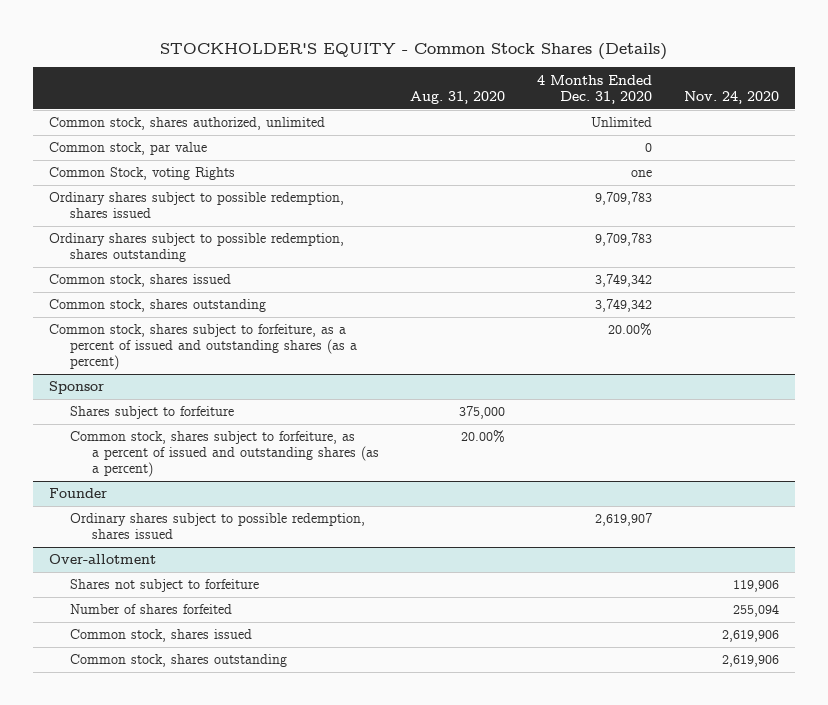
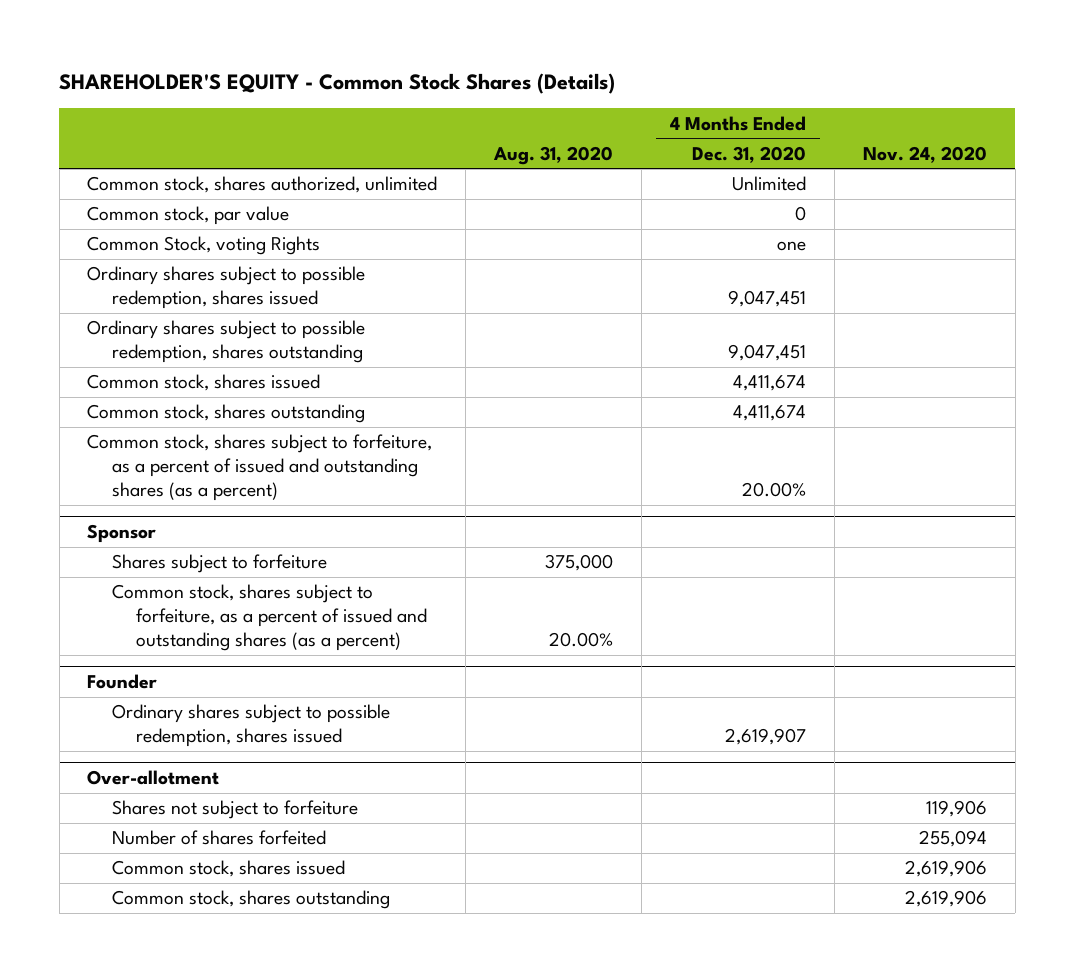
[160,43,668,61] STOCKHOLDER'S EQUITY - Common Stock Shares (Details) -> [59,73,616,95] SHAREHOLDER'S EQUITY - Common Stock Shares (Details)
[595,192,653,206] 9,709,783 -> [728,290,807,308] 9,047,451
[595,233,653,247] 9,709,783 -> [728,344,807,362] 9,047,451
[595,274,653,288] 3,749,342 -> [733,375,807,392] 4,411,674
[595,299,653,313] 3,749,342 -> [733,405,807,422] 4,411,674

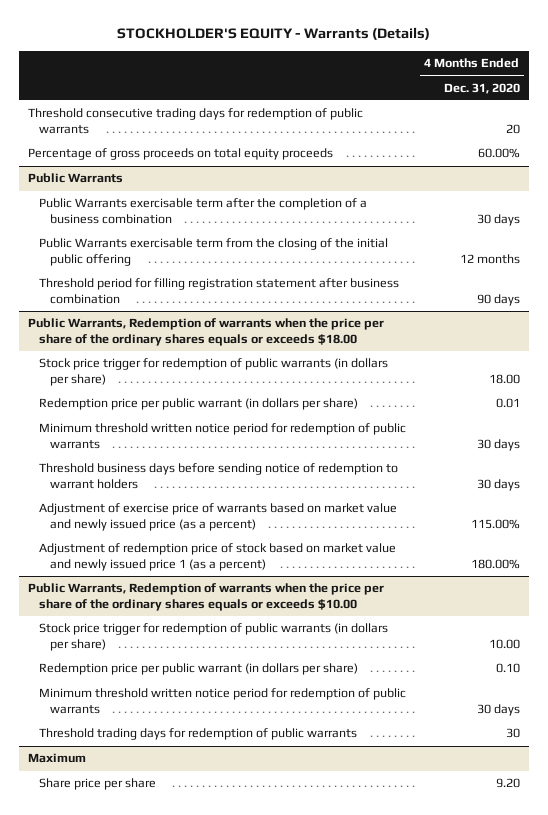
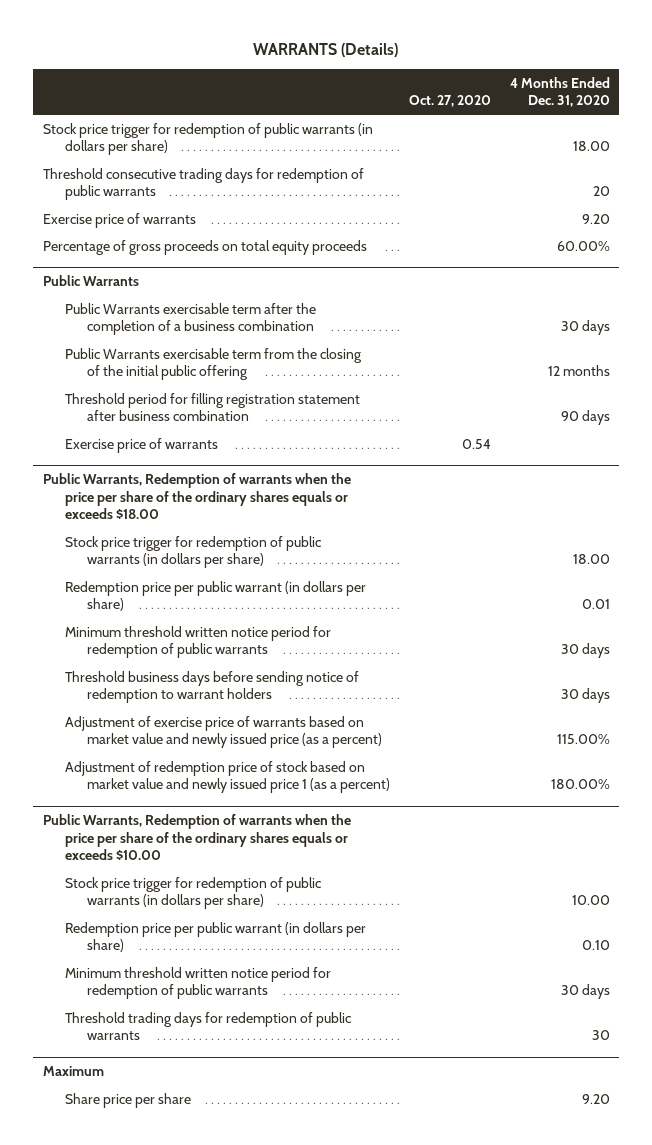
[116,27,430,41] STOCKHOLDER'S EQUITY - Warrants (Details) -> [253,43,399,58] WARRANTS (Details)
none -> [409,95,492,108] Oct. 27, 2020
none -> [42,122,373,156] Stock price trigger for redemption of public warrants (in dollars per share)
none -> [42,212,196,228] Exercise price of warrants
none -> [65,437,219,453] Exercise price of warrants

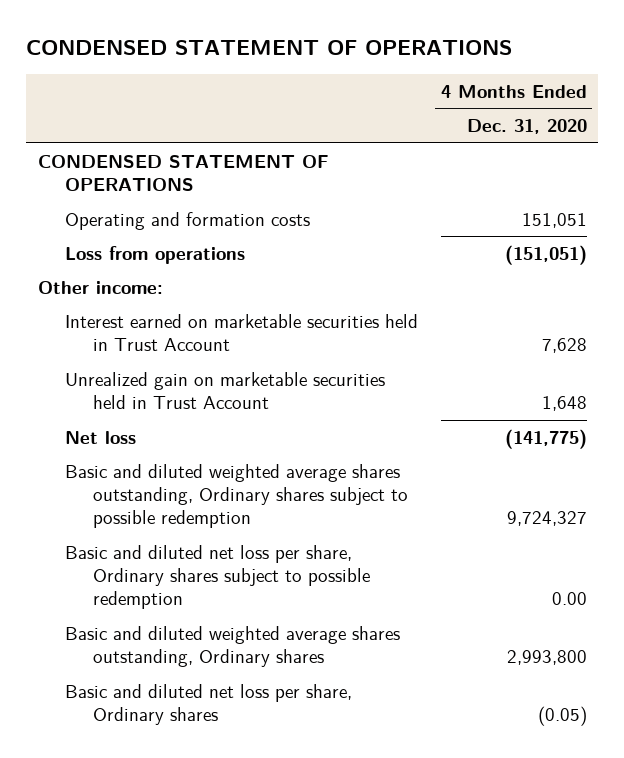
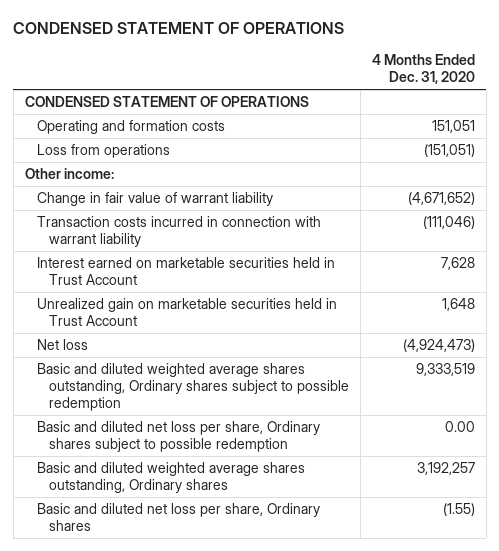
none -> [36,192,273,207] Change in fair value of warrant liability
none -> [36,216,321,247] Transaction costs incurred in connection with warrant liability
[504,428,587,449] (141,775) -> [402,339,475,353] (4,924,473)
[506,511,587,527] 9,724,327 -> [415,363,475,377] 9,333,519
[506,649,587,665] 2,993,800 -> [416,462,475,476] 3,192,257
[537,705,587,726] (0.05) -> [442,503,475,517] (1.55)

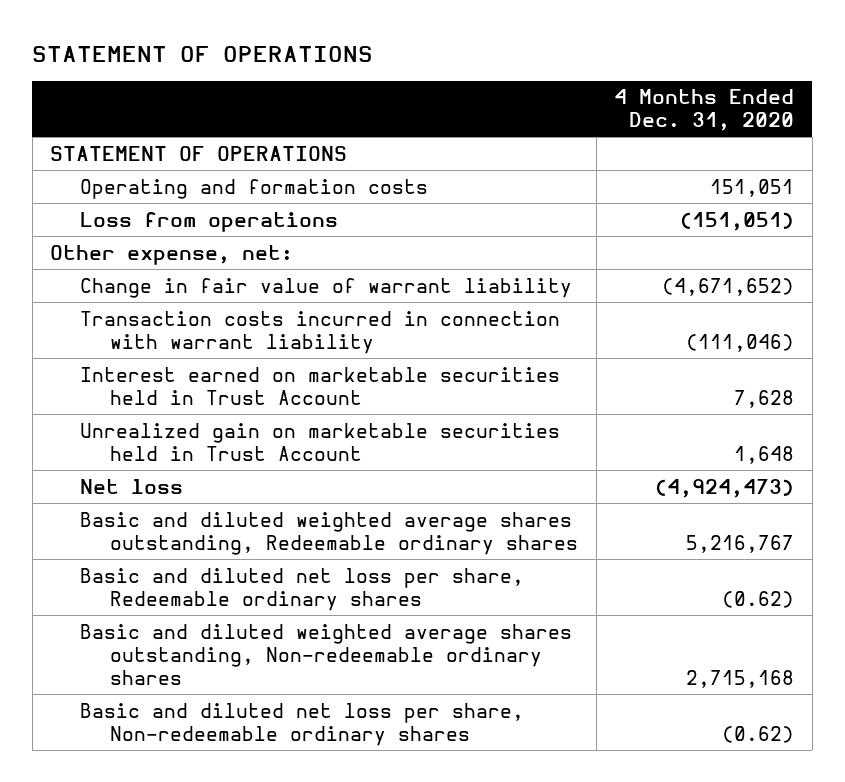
[13,22,345,35] CONDENSED STATEMENT OF OPERATIONS -> [32,45,374,62] STATEMENT OF OPERATIONS
[24,96,309,108] CONDENSED STATEMENT OF OPERATIONS -> [50,145,348,161] STATEMENT OF OPERATIONS
[24,168,114,180] Other income: -> [50,244,294,265] Other expense, net:
[36,363,349,411] Basic and diluted weighted average shares outstanding, Ordinary shares subject to possible redemption -> [80,511,578,555] Basic and diluted weighted average shares outstanding, Redeemable ordinary shares
[415,363,475,377] 9,333,519 -> [686,534,795,553] 5,216,767
[36,421,320,452] Basic and diluted net loss per share, Ordinary shares subject to possible redemption -> [80,567,525,611] Basic and diluted net loss per share, Redeemable ordinary shares
[444,421,475,433] 0.00 -> [722,590,795,608] (0.62)
[36,462,305,493] Basic and diluted weighted average shares outstanding, Ordinary shares -> [80,623,573,685] Basic and diluted weighted average shares outstanding, Non-redeemable ordinary shares
[416,462,475,476] 3,192,257 -> [686,669,795,688] 2,715,168
[36,503,320,531] Basic and diluted net loss per share, Ordinary shares -> [80,702,525,746] Basic and diluted net loss per share, Non-redeemable ordinary shares
[442,503,475,517] (1.55) -> [722,725,795,743] (0.62)

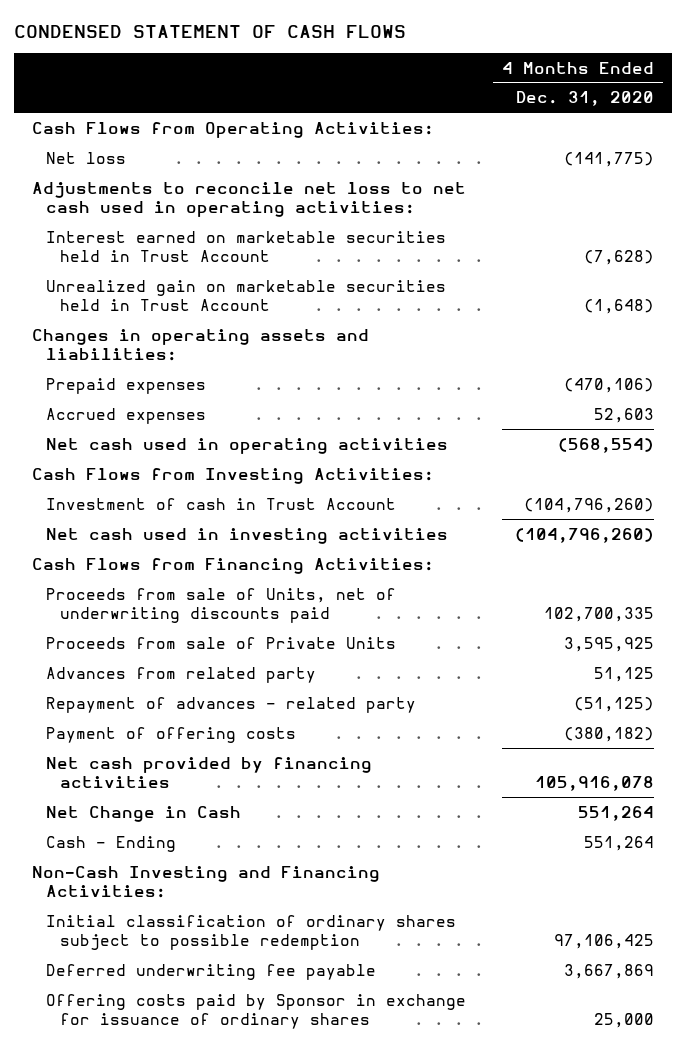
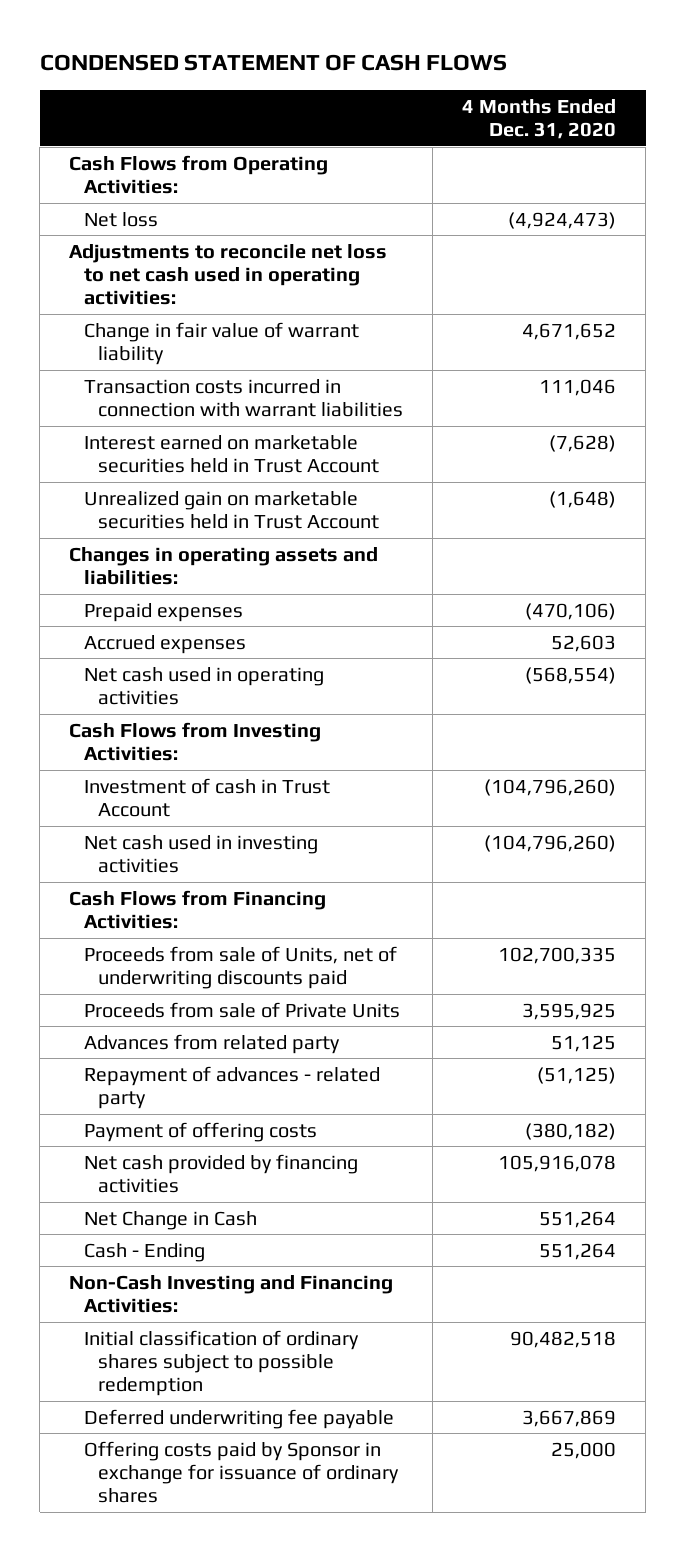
[564,151,655,167] (141,775) -> [508,211,617,229] (4,924,473)
none -> [83,321,359,365] Change in fair value of warrant liability
none -> [83,378,403,417] Transaction costs incurred in connection with warrant liabilities
[554,934,655,950] 97,106,425 -> [510,1330,617,1348] 90,482,518

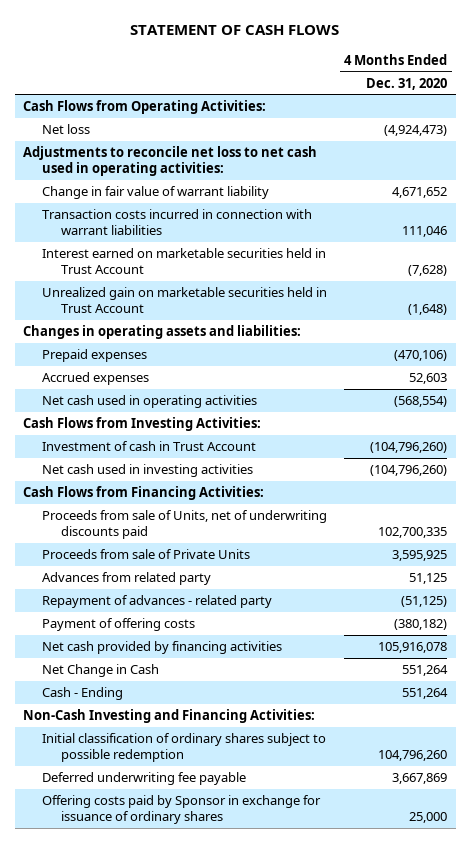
[39,54,507,72] CONDENSED STATEMENT OF CASH FLOWS -> [130,25,340,36] STATEMENT OF CASH FLOWS
[510,1330,617,1348] 90,482,518 -> [378,750,448,762] 104,796,260

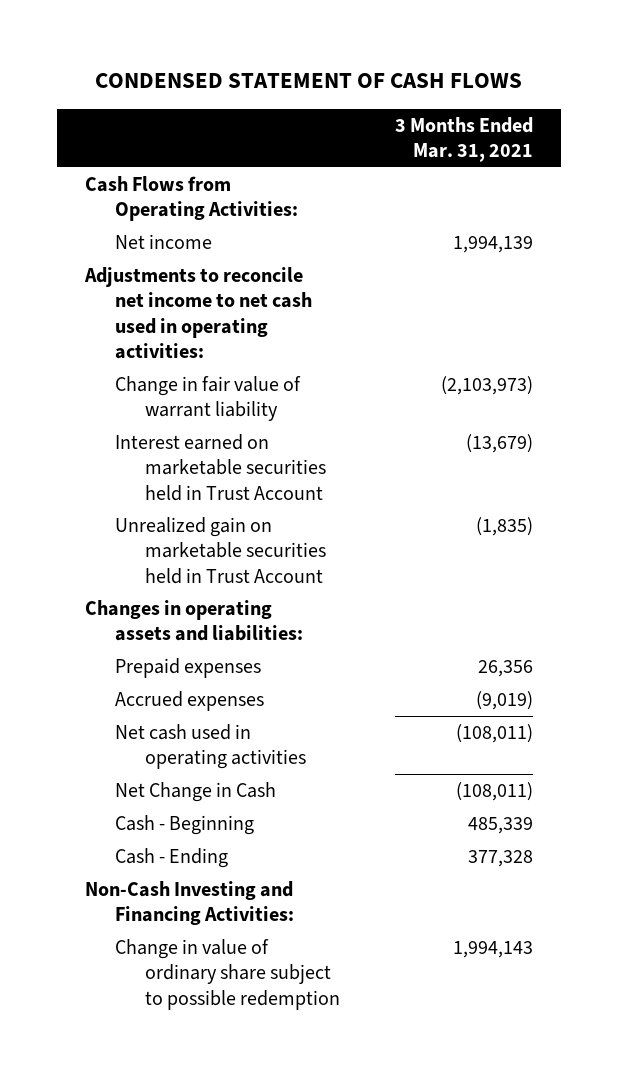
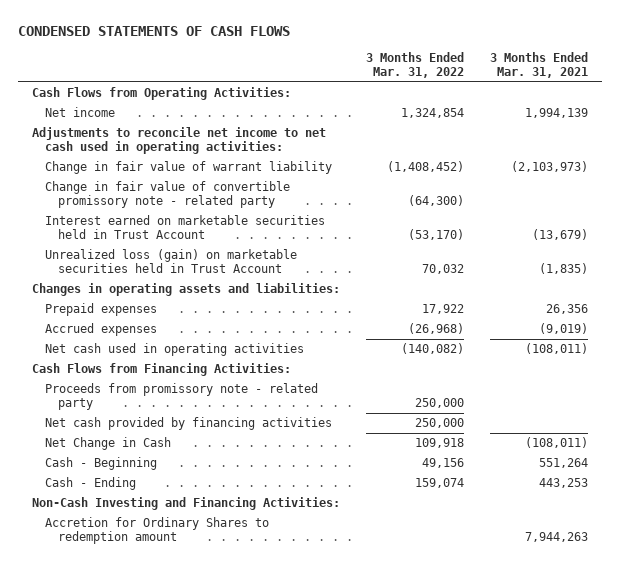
[95,73,523,89] CONDENSED STATEMENT OF CASH FLOWS -> [18,26,291,37] CONDENSED STATEMENTS OF CASH FLOWS
none -> [366,51,465,79] 3 Months Ended Mar. 31, 2022
none -> [44,181,290,209] Change in fair value of convertible promissory note - related party
[114,516,326,584] Unrealized gain on marketable securities held in Trust Account -> [44,249,297,274] Unrealized loss (gain) on marketable securities held in Trust Account
none -> [31,363,291,377] Cash Flows from Financing Activities:
none -> [44,383,318,411] Proceeds from promissory note - related party
none -> [44,417,332,431] Net cash provided by financing activities
[468,816,534,834] 485,339 -> [539,458,589,469] 551,264
[468,849,534,867] 377,328 -> [539,478,589,489] 443,253
[114,938,340,1010] Change in value of ordinary share subject to possible redemption -> none
none -> [44,517,269,545] Accretion for Ordinary Shares to redemption amount

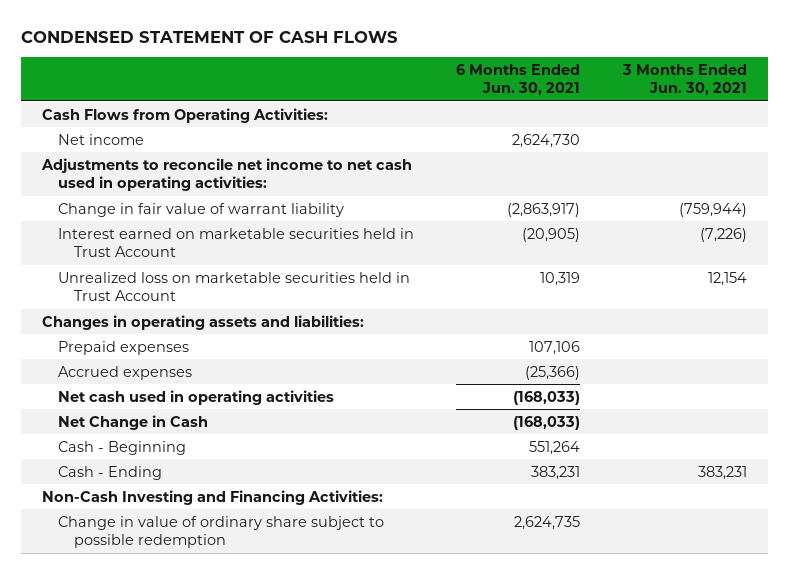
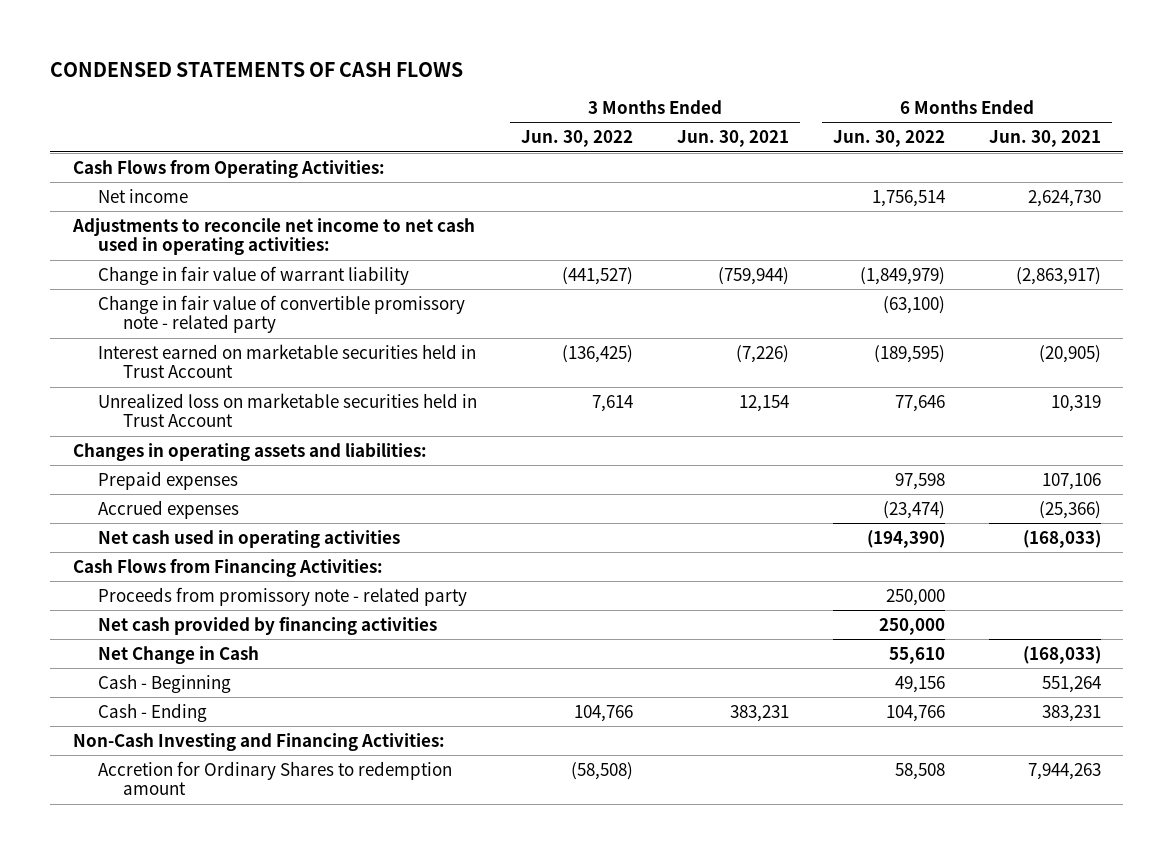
[20,31,398,44] CONDENSED STATEMENT OF CASH FLOWS -> [50,61,464,77] CONDENSED STATEMENTS OF CASH FLOWS
none -> [520,130,633,148] Jun. 30, 2022
none -> [833,130,946,148] Jun. 30, 2022
none -> [97,294,465,334] Change in fair value of convertible promissory note - related party
none -> [72,558,383,577] Cash Flows from Financing Activities:
none -> [97,586,467,606] Proceeds from promissory note - related party
none -> [97,616,437,635] Net cash provided by financing activities
[57,515,384,548] Change in value of ordinary share subject to possible redemption -> none
none -> [97,760,452,796] Accretion for Ordinary Shares to redemption amount

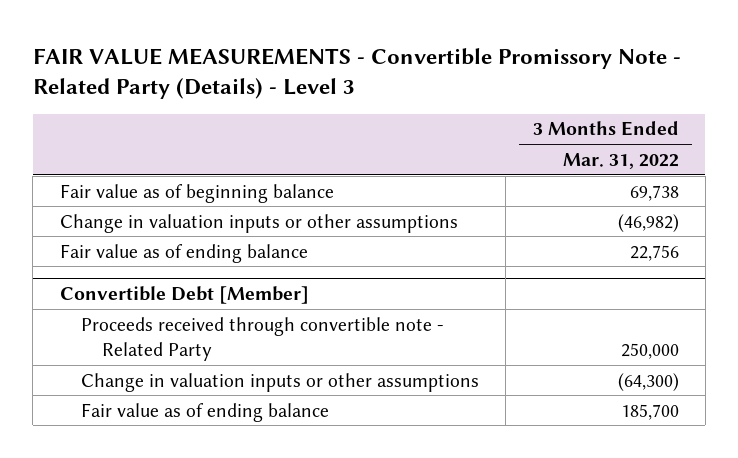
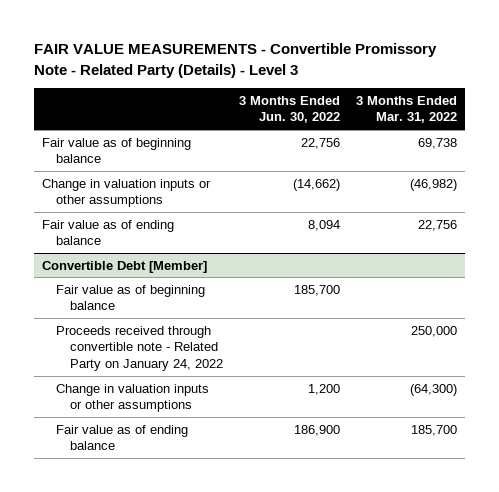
none -> [239,95,341,124] 3 Months Ended Jun. 30, 2022
none -> [55,284,205,311] Fair value as of beginning balance
[80,316,444,362] Proceeds received through convertible note - Related Party -> [55,325,224,372] Proceeds received through convertible note - Related Party on January 24, 2022

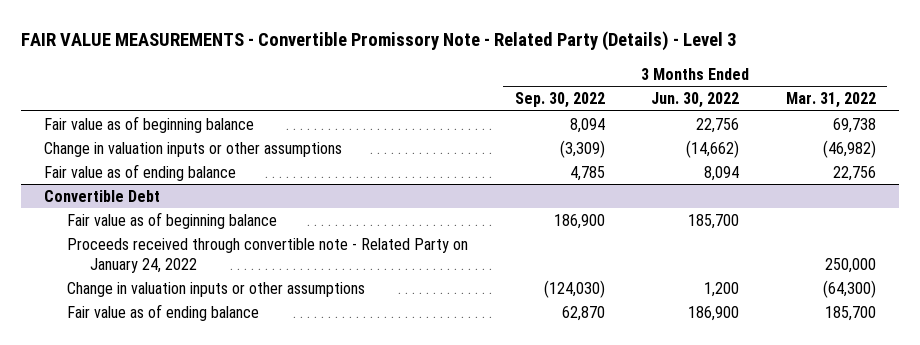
none -> [514,92,605,109] Sep. 30, 2022
[41,260,207,273] Convertible Debt [Member] -> [44,189,161,202] Convertible Debt

